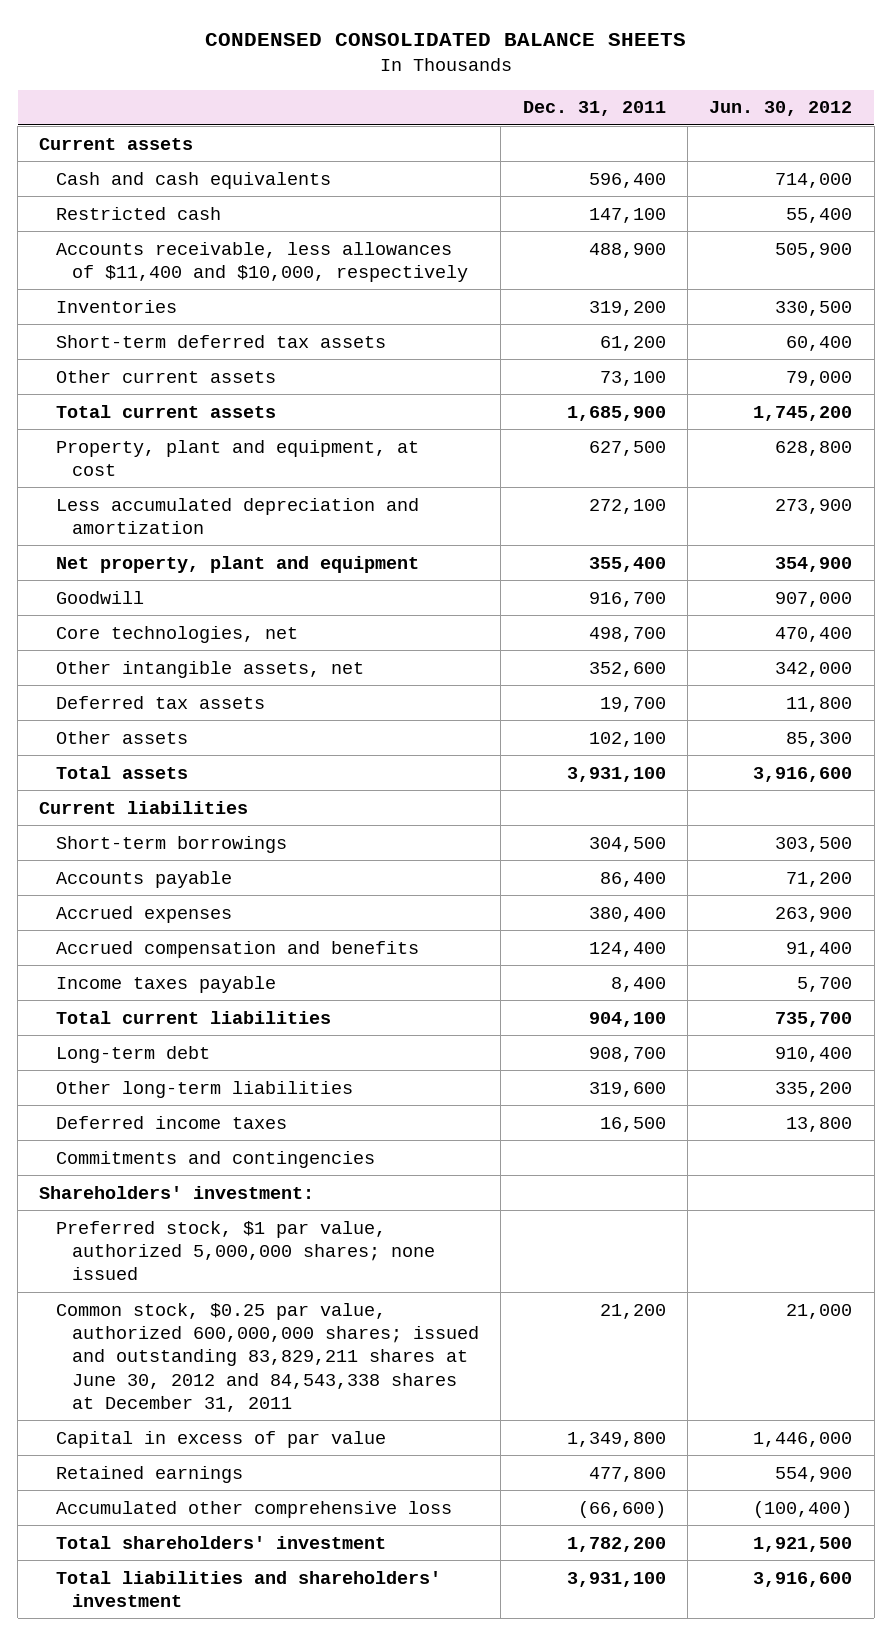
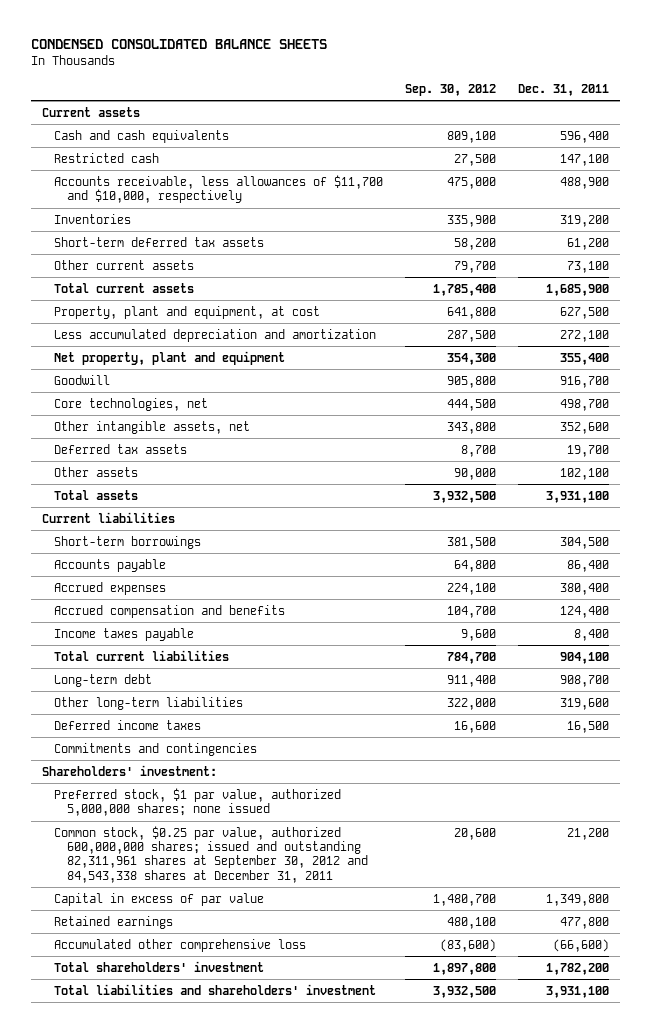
[709,101,853,117] Jun. 30, 2012 -> none
none -> [405,83,497,96] Sep. 30, 2012
[55,241,468,282] Accounts receivable, less allowances of $11,400 and $10,000, respectively -> [54,174,384,204] Accounts receivable, less allowances of $11,700 and $10,000, respectively
[55,1302,479,1412] Common stock, $0.25 par value, authorized 600,000,000 shares; issued and outstanding 83,829,211 shares at June 30, 2012 and 84,543,338 shares at December 31, 2011 -> [54,825,368,883] Common stock, $0.25 par value, authorized 600,000,000 shares; issued and outstanding 82,311,961 shares at September 30, 2012 and 84,543,338 shares at December 31, 2011

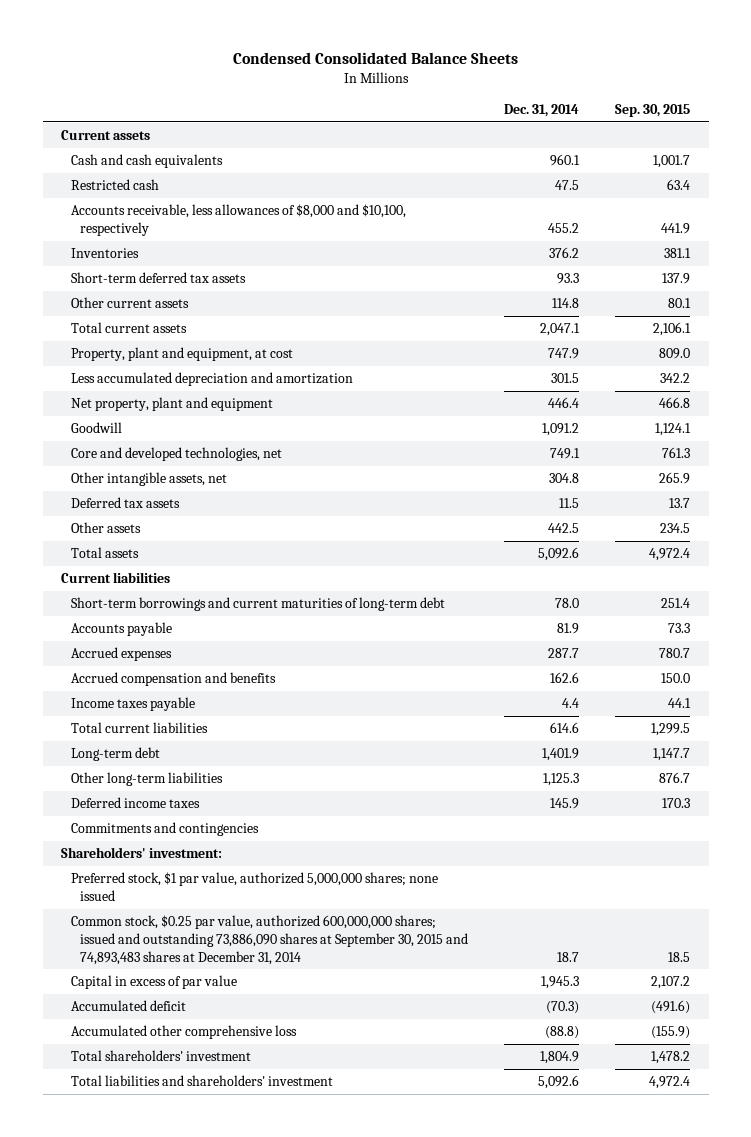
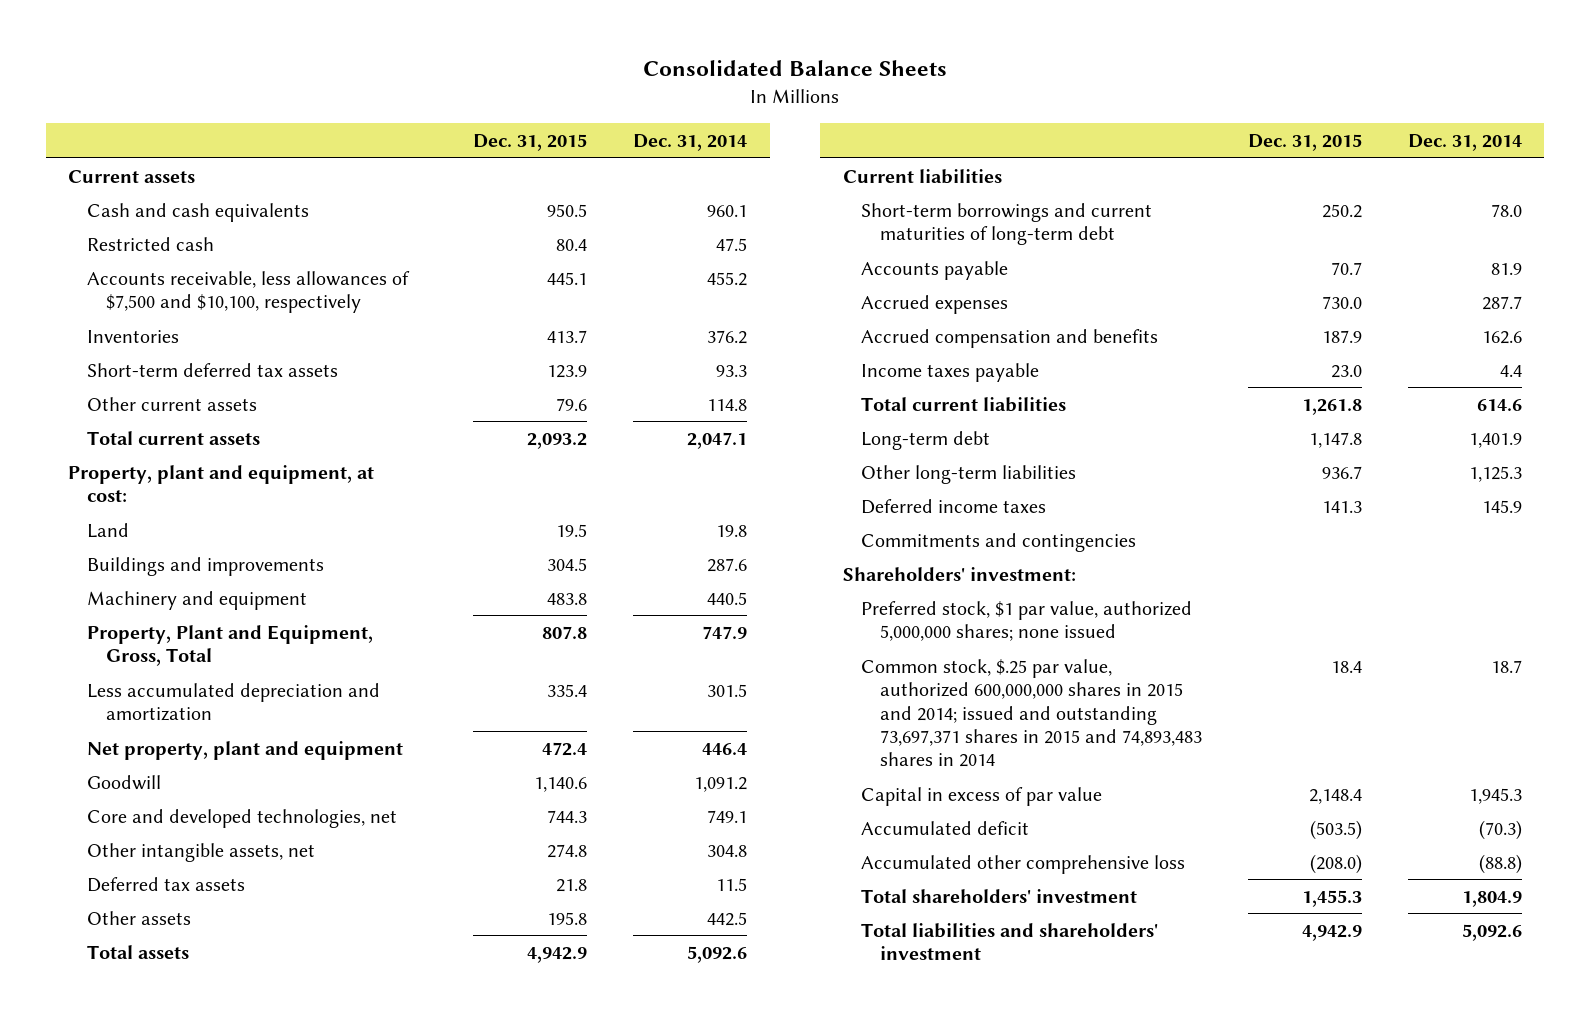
[232,52,518,65] Condensed Consolidated Balance Sheets -> [642,60,947,77] Consolidated Balance Sheets
[615,103,691,117] Sep. 30, 2015 -> none
none -> [473,133,588,151] Dec. 31, 2015
[70,204,406,236] Accounts receivable, less allowances of $8,000 and $10,100, respectively -> [87,270,411,314] Accounts receivable, less allowances of $7,500 and $10,100, respectively
none -> [68,464,375,503] Property, plant and equipment, at cost:
none -> [87,522,130,538] Land
none -> [87,556,325,576] Buildings and improvements
none -> [87,590,308,610] Machinery and equipment
[70,347,293,362] Property, plant and equipment, at cost -> [87,624,374,667] Property, Plant and Equipment, Gross, Total
[70,915,469,965] Common stock, $0.25 par value, authorized 600,000,000 shares; issued and outstanding 73,886,090 shares at September 30, 2015 and 74,893,483 shares at December 31, 2014 -> [861,658,1203,768] Common stock, $.25 par value, authorized 600,000,000 shares in 2015 and 2014; issued and outstanding 73,697,371 shares in 2015 and 74,893,483 shares in 2014

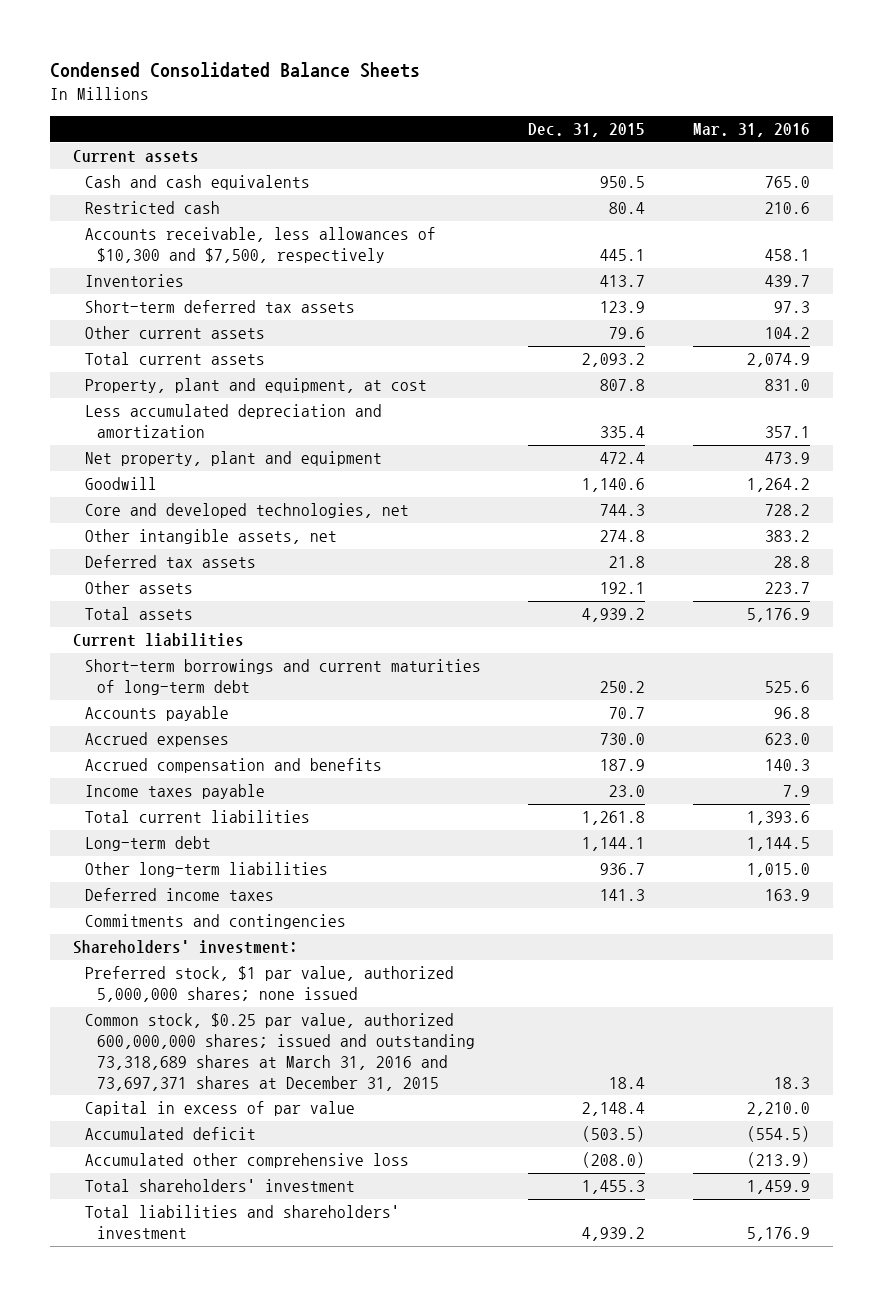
[642,60,947,77] Consolidated Balance Sheets -> [49,61,420,78] Condensed Consolidated Balance Sheets
[633,133,748,151] Dec. 31, 2014 -> none
none -> [692,123,810,138] Mar. 31, 2016
[87,270,411,314] Accounts receivable, less allowances of $7,500 and $10,100, respectively -> [85,227,437,264] Accounts receivable, less allowances of $10,300 and $7,500, respectively
[68,464,375,503] Property, plant and equipment, at cost: -> none
[87,522,130,538] Land -> none
[87,556,325,576] Buildings and improvements -> none
[87,590,308,610] Machinery and equipment -> none
[87,624,374,667] Property, Plant and Equipment, Gross, Total -> [85,378,428,394] Property, plant and equipment, at cost
[547,911,588,925] 195.8 -> [600,582,646,595] 192.1
[527,946,588,963] 4,942.9 -> [582,608,646,623] 4,939.2
[1308,431,1362,448] 1,147.8 -> [582,837,646,852] 1,144.1
[861,658,1203,768] Common stock, $.25 par value, authorized 600,000,000 shares in 2015 and 2014; issued and outstanding 73,697,371 shares in 2015 and 74,893,483 shares in 2014 -> [85,1013,476,1091] Common stock, $0.25 par value, authorized 600,000,000 shares; issued and outstanding 73,318,689 shares at March 31, 2016 and 73,697,371 shares at December 31, 2015
[1301,924,1362,941] 4,942.9 -> [582,1227,646,1242] 4,939.2

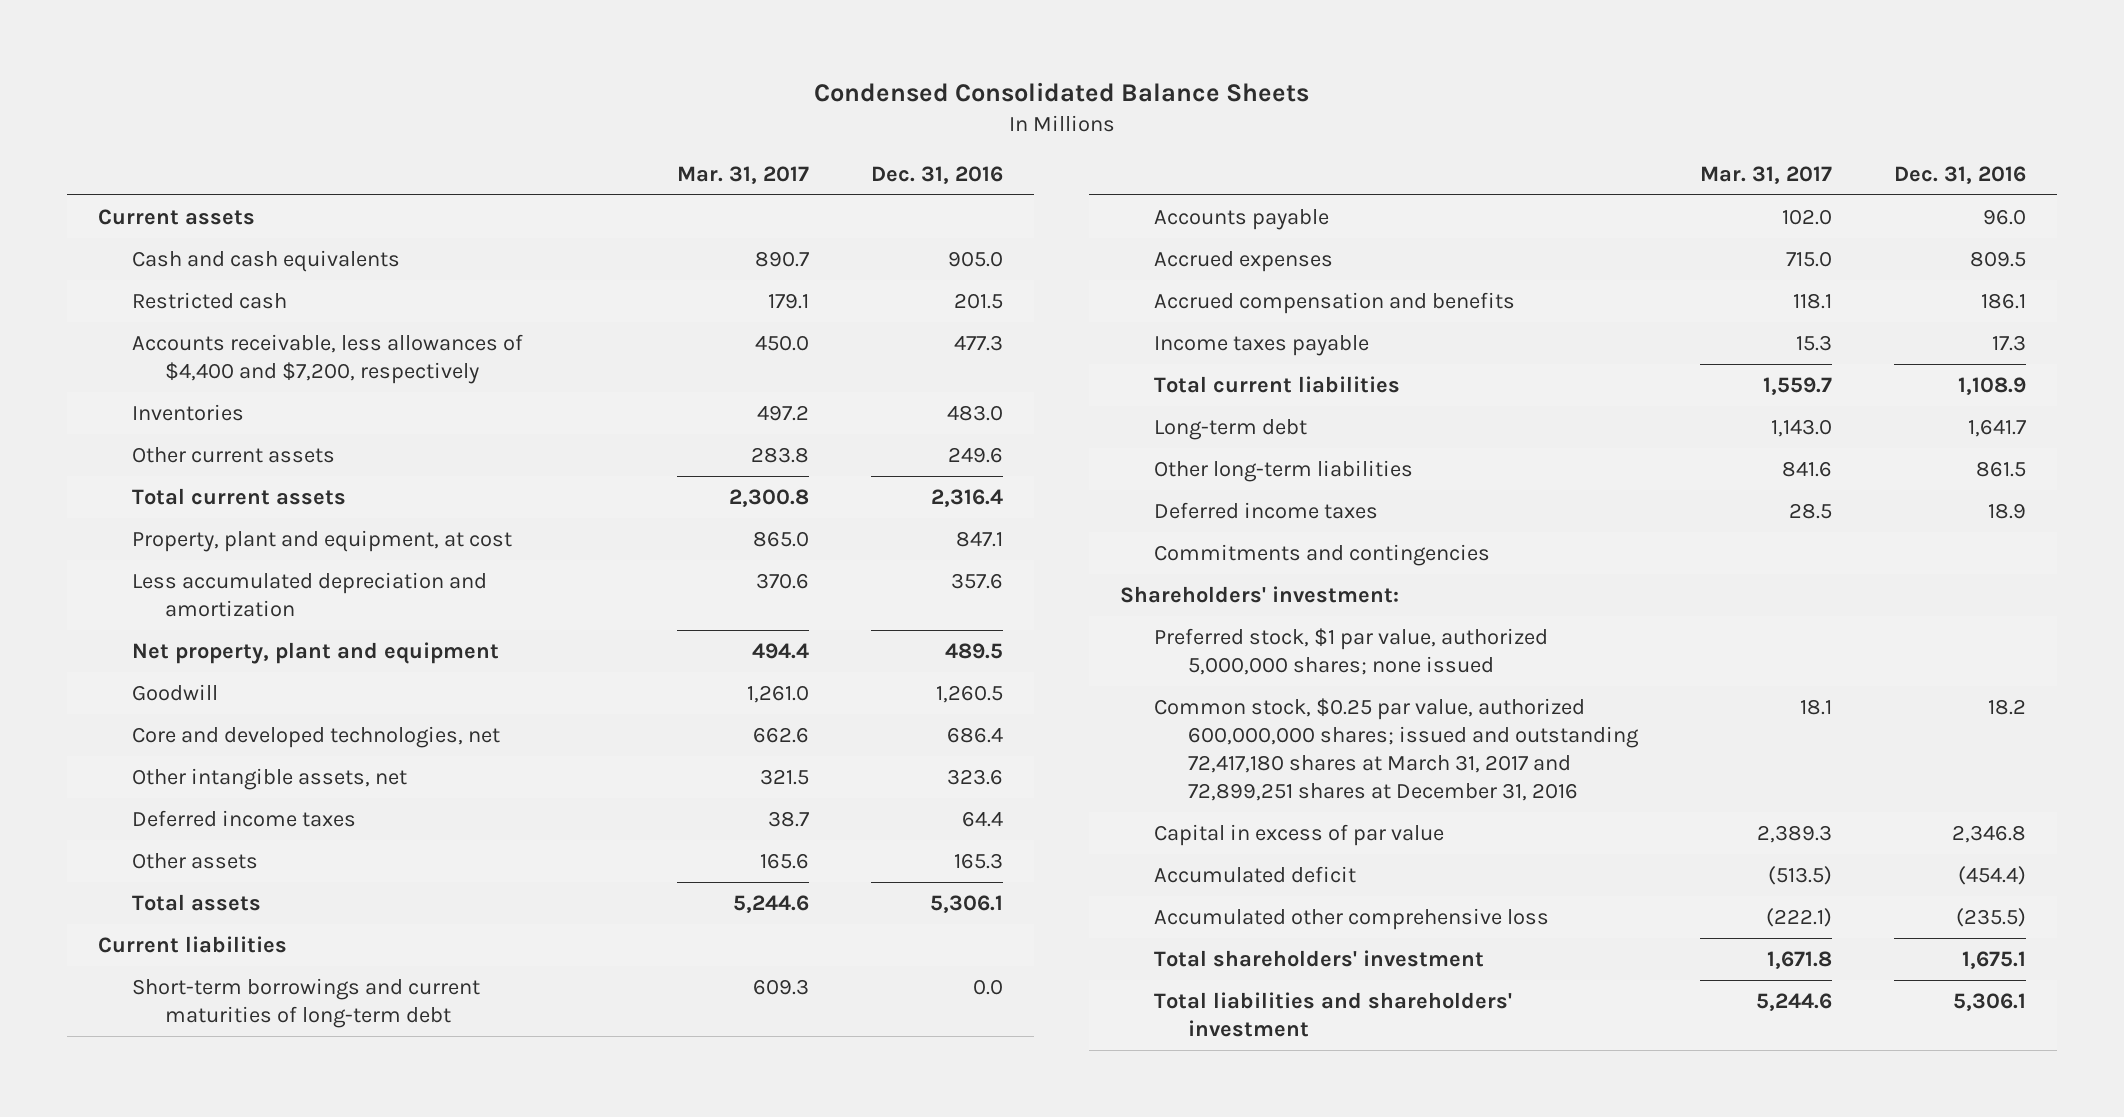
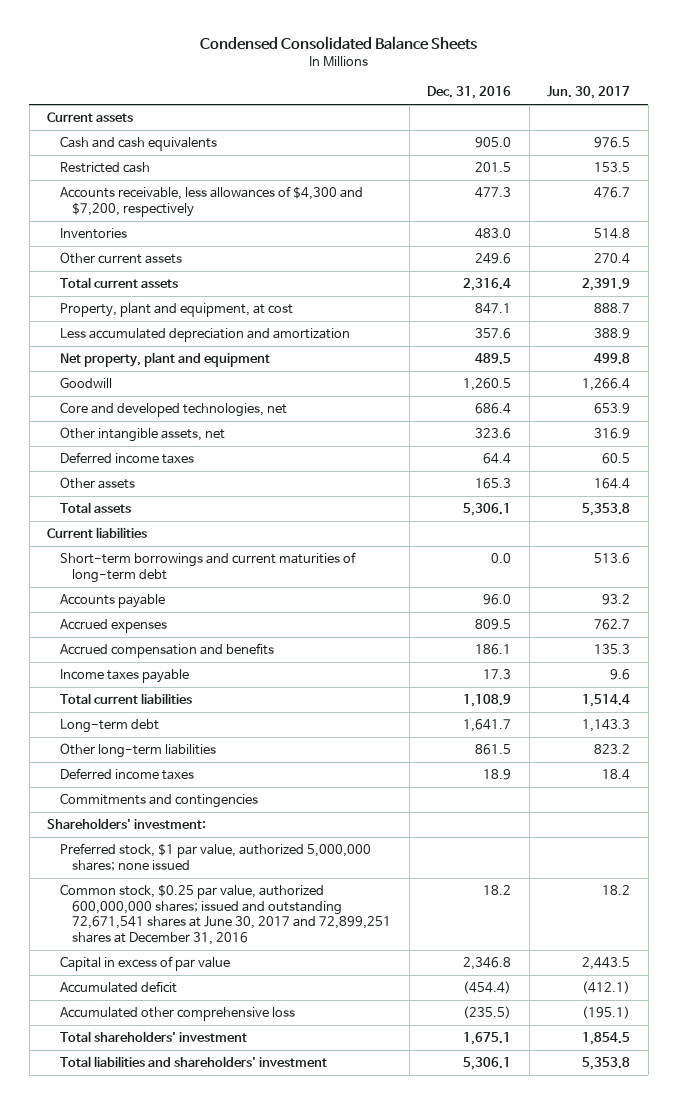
[677,165,810,184] Mar. 31, 2017 -> none
none -> [547,86,631,100] Jun. 30, 2017
[131,333,523,384] Accounts receivable, less allowances of $4,400 and $7,200, respectively -> [59,186,363,217] Accounts receivable, less allowances of $4,300 and $7,200, respectively
[1154,697,1639,801] Common stock, $0.25 par value, authorized 600,000,000 shares; issued and outstanding 72,417,180 shares at March 31, 2017 and 72,899,251 shares at December 31, 2016 -> [59,884,392,945] Common stock, $0.25 par value, authorized 600,000,000 shares; issued and outstanding 72,671,541 shares at June 30, 2017 and 72,899,251 shares at December 31, 2016

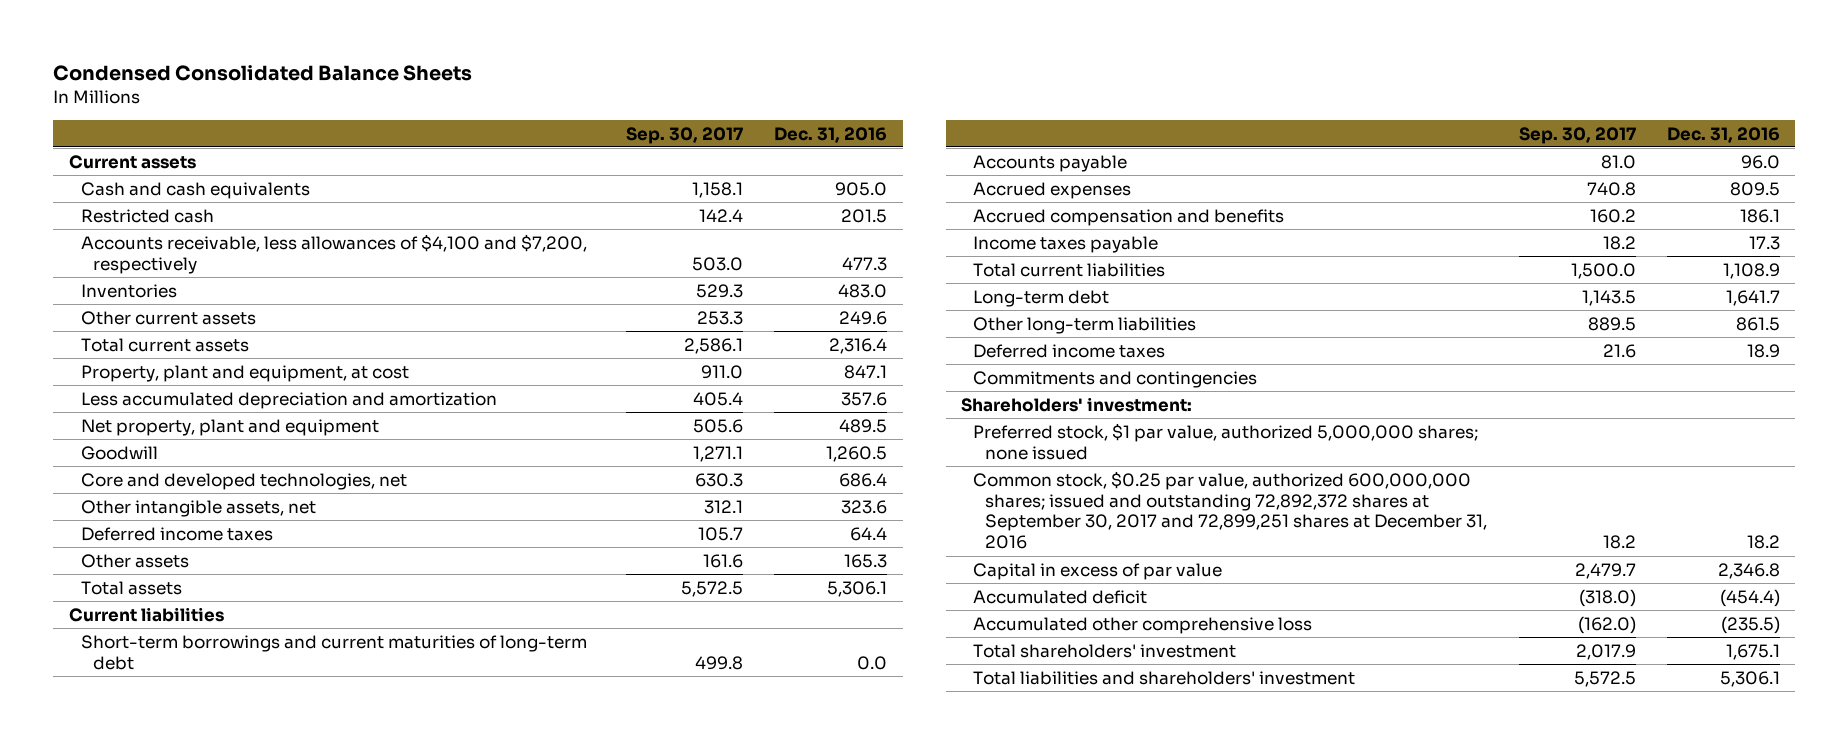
[547,86,631,100] Jun. 30, 2017 -> none
none -> [626,126,744,144] Sep. 30, 2017
[59,186,363,217] Accounts receivable, less allowances of $4,300 and $7,200, respectively -> [80,233,587,274] Accounts receivable, less allowances of $4,100 and $7,200, respectively
[59,884,392,945] Common stock, $0.25 par value, authorized 600,000,000 shares; issued and outstanding 72,671,541 shares at June 30, 2017 and 72,899,251 shares at December 31, 2016 -> [973,470,1488,550] Common stock, $0.25 par value, authorized 600,000,000 shares; issued and outstanding 72,892,372 shares at September 30, 2017 and 72,899,251 shares at December 31, 2016

